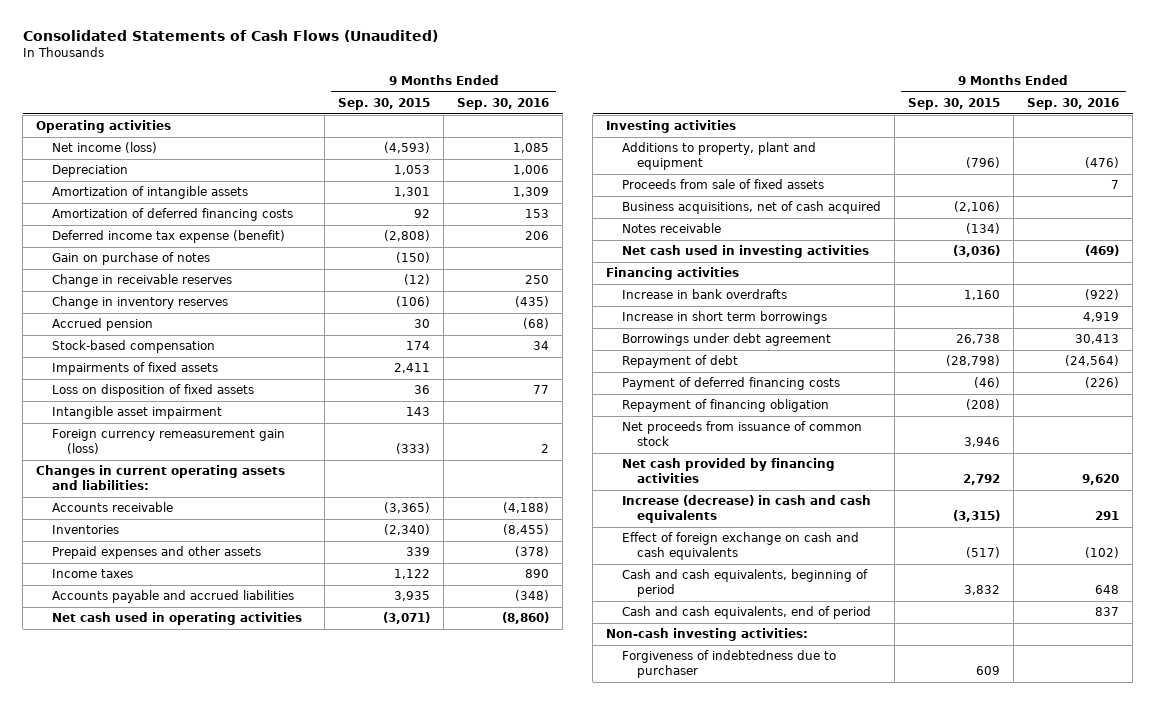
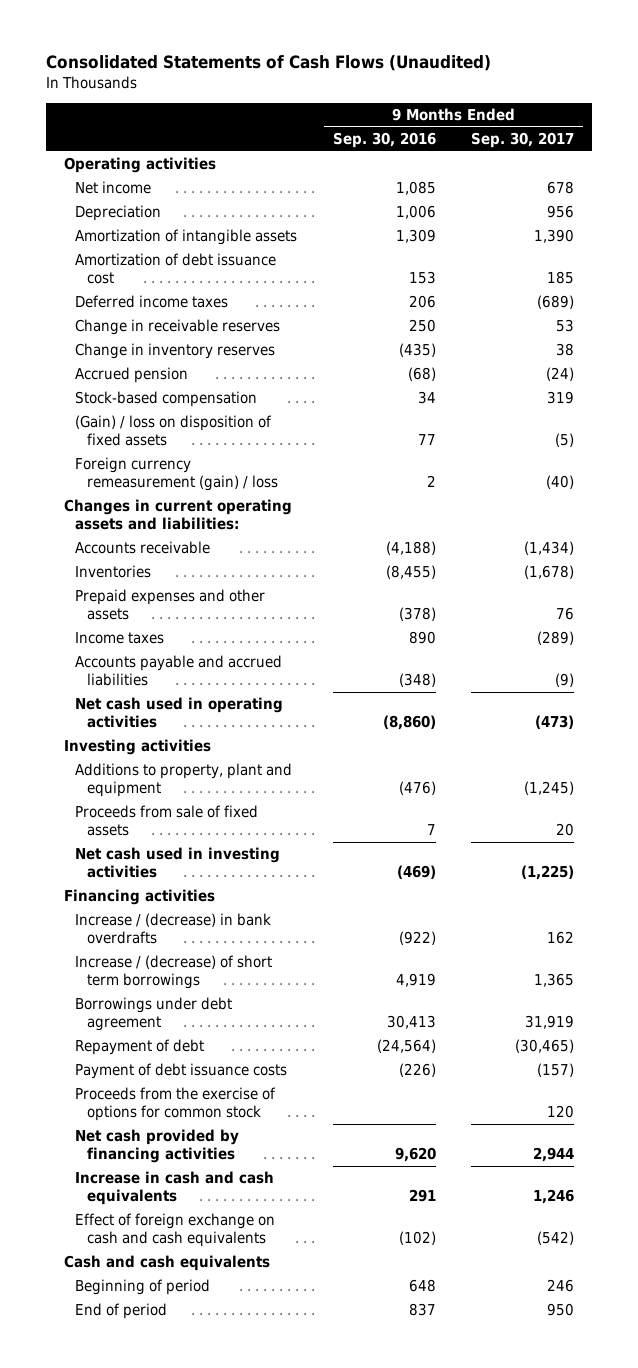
[338,98,431,111] Sep. 30, 2015 -> none
none -> [471,132,575,149] Sep. 30, 2017
[51,142,157,154] Net income (loss) -> [75,181,152,195] Net income
[51,252,210,266] Gain on purchase of notes -> none
[51,208,293,222] Amortization of deferred financing costs -> [75,253,277,284] Amortization of debt issuance cost
[51,230,285,244] Deferred income tax expense (benefit) -> [75,295,229,309] Deferred income taxes
[51,362,218,376] Impairments of fixed assets -> none
[51,406,222,420] Intangible asset impairment -> none
[51,384,254,398] Loss on disposition of fixed assets -> [75,415,273,446] (Gain) / loss on disposition of fixed assets
[51,429,285,455] Foreign currency remeasurement gain (loss) -> [75,457,278,491] Foreign currency remeasurement (gain) / loss
[621,201,881,215] Business acquisitions, net of cash acquired -> none
[621,223,721,234] Notes receivable -> none
[621,289,787,300] Increase in bank overdrafts -> [75,913,272,944] Increase / (decrease) in bank overdrafts
[621,311,827,325] Increase in short term borrowings -> [75,955,273,989] Increase / (decrease) of short term borrowings
[621,399,829,413] Repayment of financing obligation -> none
[621,377,840,391] Payment of deferred financing costs -> [75,1063,288,1080] Payment of debt issuance costs
[621,421,862,447] Net proceeds from issuance of common stock -> [75,1087,277,1121] Proceeds from the exercise of options for common stock
[621,495,871,524] Increase (decrease) in cash and cash equivalents -> [75,1171,275,1205] Increase in cash and cash equivalents
[606,628,809,642] Non-cash investing activities: -> none
[621,650,836,679] Forgiveness of indebtedness due to purchaser -> none
none -> [63,1255,270,1272] Cash and cash equivalents
[621,569,868,598] Cash and cash equivalents, beginning of period -> [75,1279,211,1296] Beginning of period
[621,606,871,620] Cash and cash equivalents, end of period -> [75,1303,168,1320] End of period

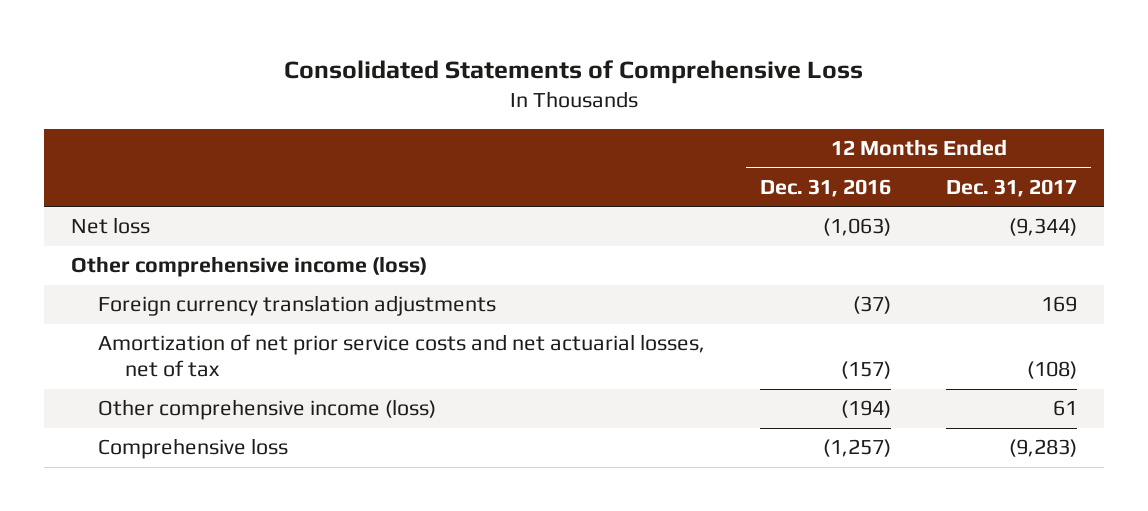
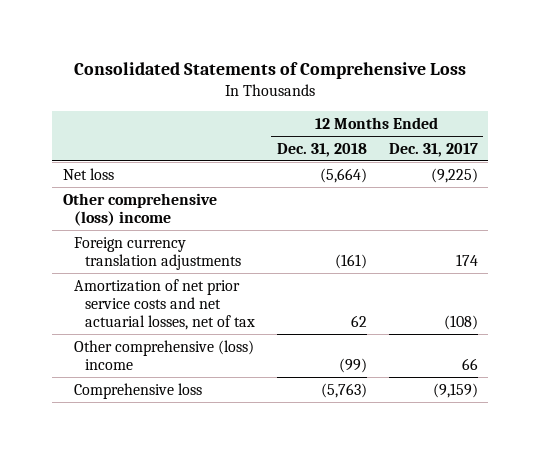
[760,178,892,197] Dec. 31, 2016 -> none
none -> [276,142,367,157] Dec. 31, 2018
[1008,218,1077,237] (9,344) -> [430,167,478,183] (9,225)
[71,256,428,278] Other comprehensive income (loss) -> [62,192,217,226] Other comprehensive (loss) income
[1040,296,1077,313] 169 -> [455,253,478,266] 174
[98,399,437,421] Other comprehensive income (loss) -> [73,339,254,370] Other comprehensive (loss) income
[1052,400,1077,417] 61 -> [461,357,478,370] 66
[1008,439,1077,458] (9,283) -> [432,382,478,398] (9,159)

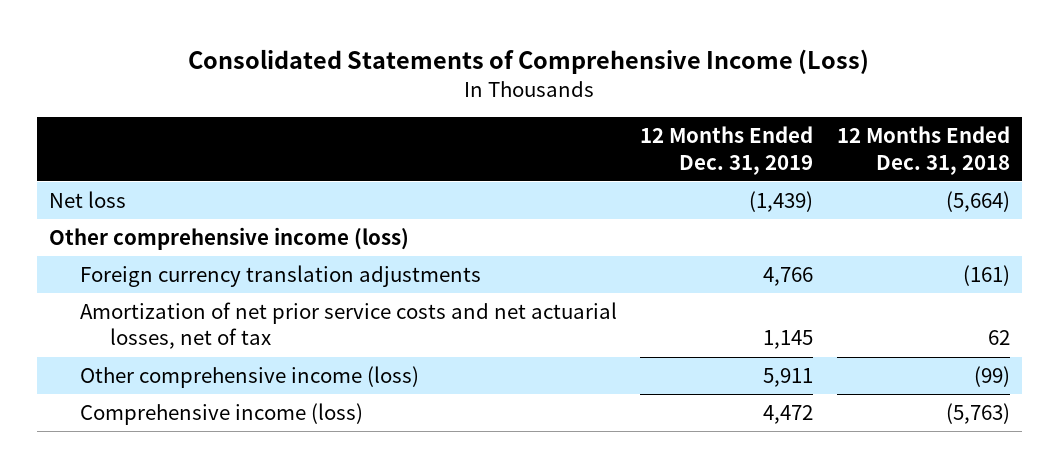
[74,62,467,80] Consolidated Statements of Comprehensive Loss -> [188,48,870,74] Consolidated Statements of Comprehensive Income (Loss)
[388,142,478,157] Dec. 31, 2017 -> none
none -> [640,126,814,175] 12 Months Ended Dec. 31, 2019
[62,192,217,226] Other comprehensive (loss) income -> [48,227,409,251] Other comprehensive income (loss)
[73,339,254,370] Other comprehensive (loss) income -> [79,366,419,389] Other comprehensive income (loss)
[73,382,202,399] Comprehensive loss -> [79,403,363,426] Comprehensive income (loss)

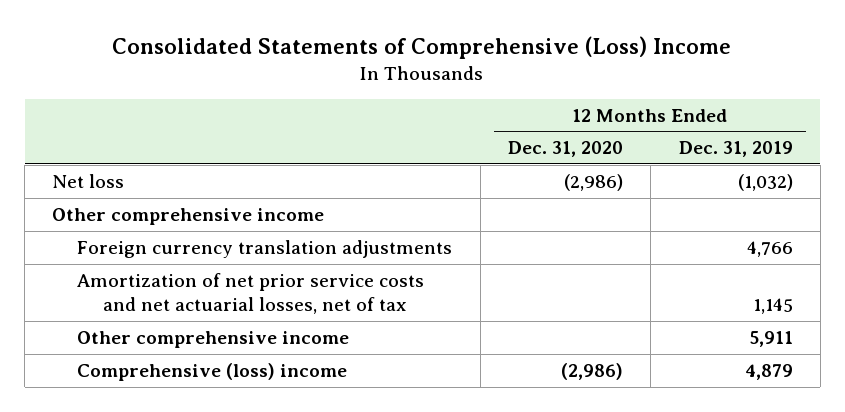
[188,48,870,74] Consolidated Statements of Comprehensive Income (Loss) -> [112,36,732,60] Consolidated Statements of Comprehensive (Loss) Income
[836,126,1010,175] 12 Months Ended Dec. 31, 2018 -> none
none -> [507,141,623,158] Dec. 31, 2020
[749,191,814,213] (1,439) -> [737,173,793,191] (1,032)
[48,227,409,251] Other comprehensive income (loss) -> [52,207,325,225] Other comprehensive income
[79,366,419,389] Other comprehensive income (loss) -> [77,330,350,348] Other comprehensive income
[79,403,363,426] Comprehensive income (loss) -> [77,362,348,381] Comprehensive (loss) income
[763,405,814,425] 4,472 -> [744,363,793,380] 4,879

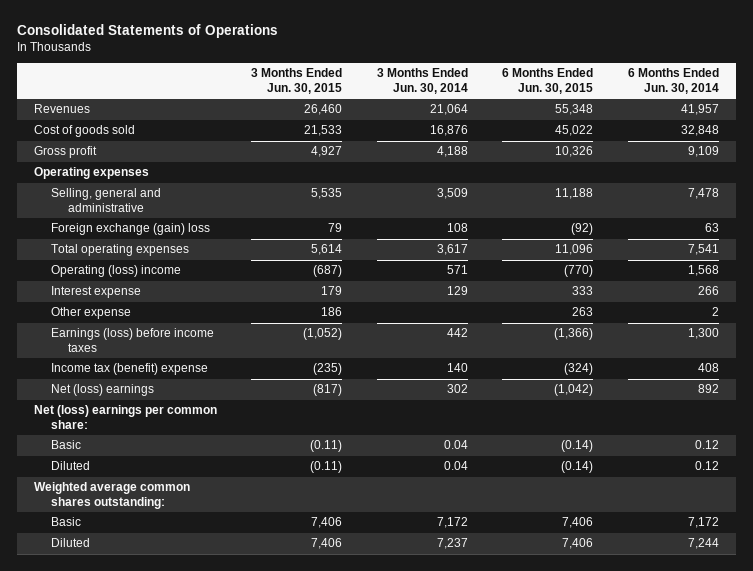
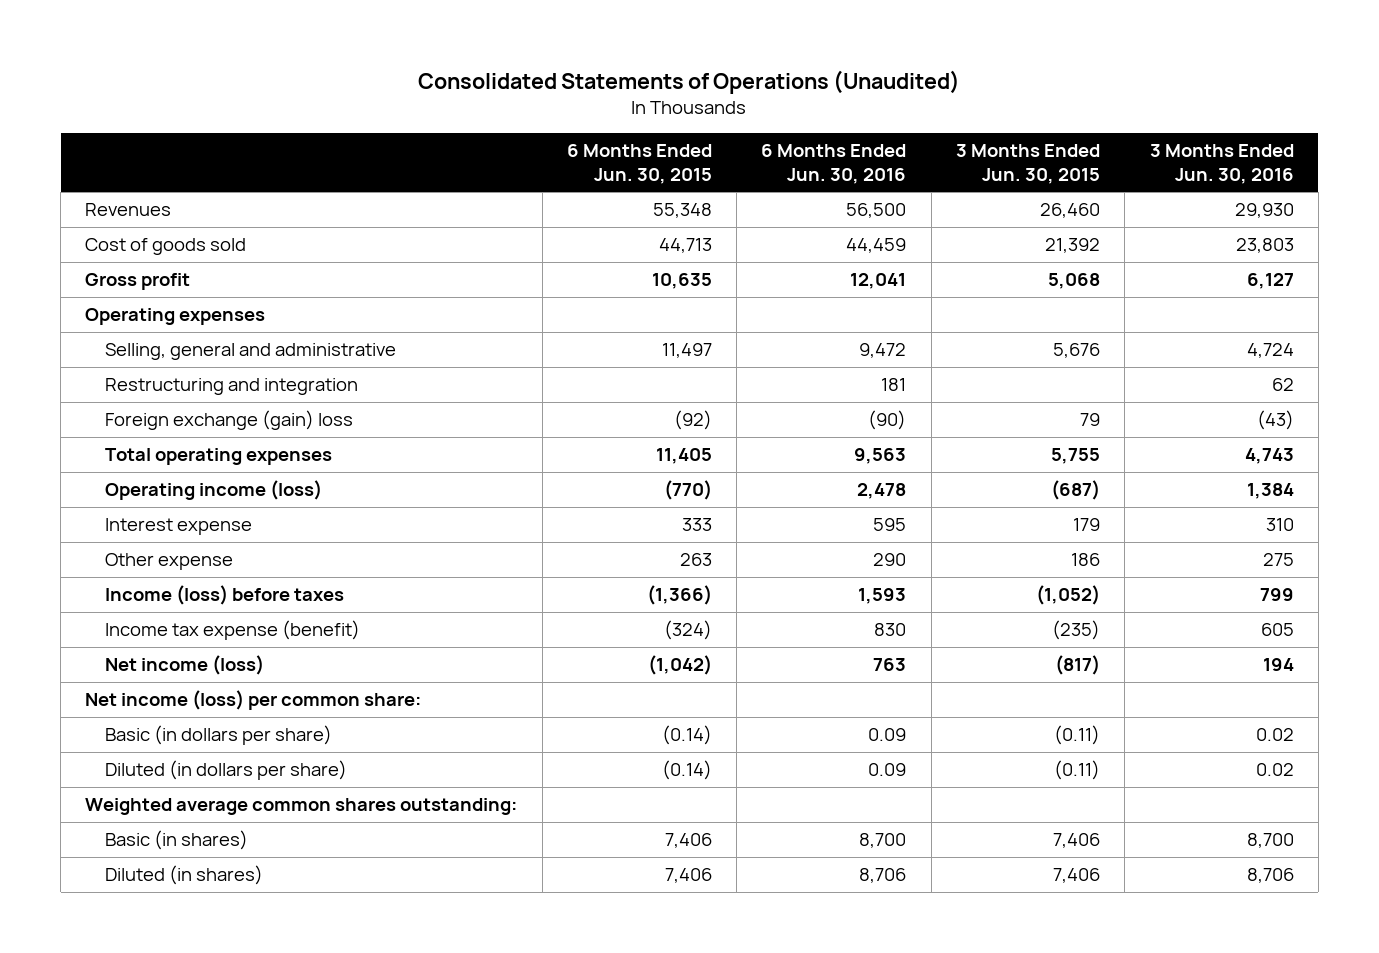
[16,24,278,39] Consolidated Statements of Operations -> [418,70,961,95] Consolidated Statements of Operations (Unaudited)
[376,68,468,94] 3 Months Ended Jun. 30, 2014 -> none
[627,68,719,94] 6 Months Ended Jun. 30, 2014 -> none
none -> [761,144,907,184] 6 Months Ended Jun. 30, 2016
none -> [1149,144,1294,184] 3 Months Ended Jun. 30, 2016
[304,125,343,137] 21,533 -> [1045,238,1101,254] 21,392
[555,125,594,137] 45,022 -> [658,238,712,254] 44,713
[311,146,343,158] 4,927 -> [1048,273,1101,290] 5,068
[555,146,594,158] 10,326 -> [651,273,712,290] 10,635
[311,188,343,200] 5,535 -> [1053,343,1101,359] 5,676
[555,188,594,200] 11,188 -> [661,343,712,359] 11,497
none -> [105,378,359,396] Restructuring and integration
[311,244,343,256] 5,614 -> [1051,448,1101,465] 5,755
[555,244,594,256] 11,096 -> [655,448,712,465] 11,405
[51,265,182,278] Operating (loss) income -> [105,480,323,501] Operating income (loss)
[51,328,215,353] Earnings (loss) before income taxes -> [105,585,345,606] Income (loss) before taxes
[51,363,209,376] Income tax (benefit) expense -> [105,620,361,641] Income tax expense (benefit)
[51,384,155,397] Net (loss) earnings -> [105,655,265,676] Net income (loss)
[34,405,218,430] Net (loss) earnings per common share: -> [85,690,422,711] Net income (loss) per common share:
[51,440,82,450] Basic -> [105,725,333,746] Basic (in dollars per share)
[51,461,91,471] Diluted -> [105,760,348,781] Diluted (in dollars per share)
[51,517,82,527] Basic -> [105,830,249,851] Basic (in shares)
[51,538,91,548] Diluted -> [105,865,264,886] Diluted (in shares)

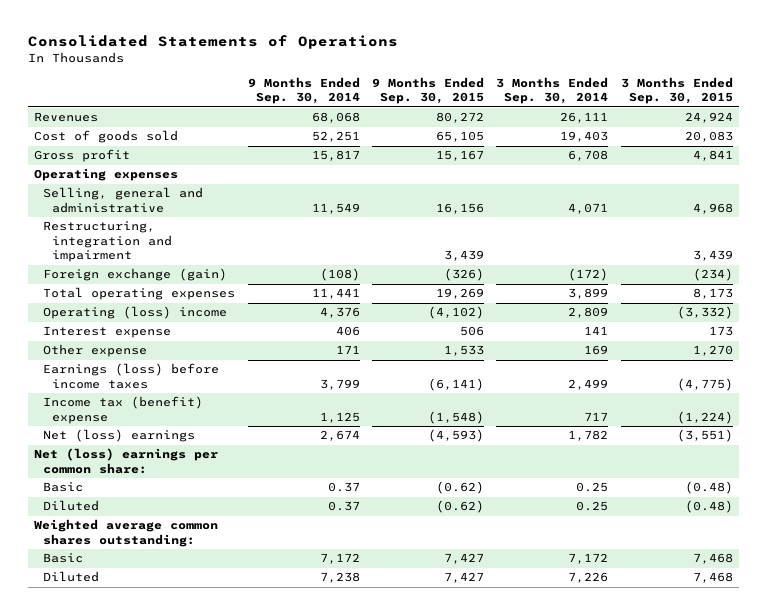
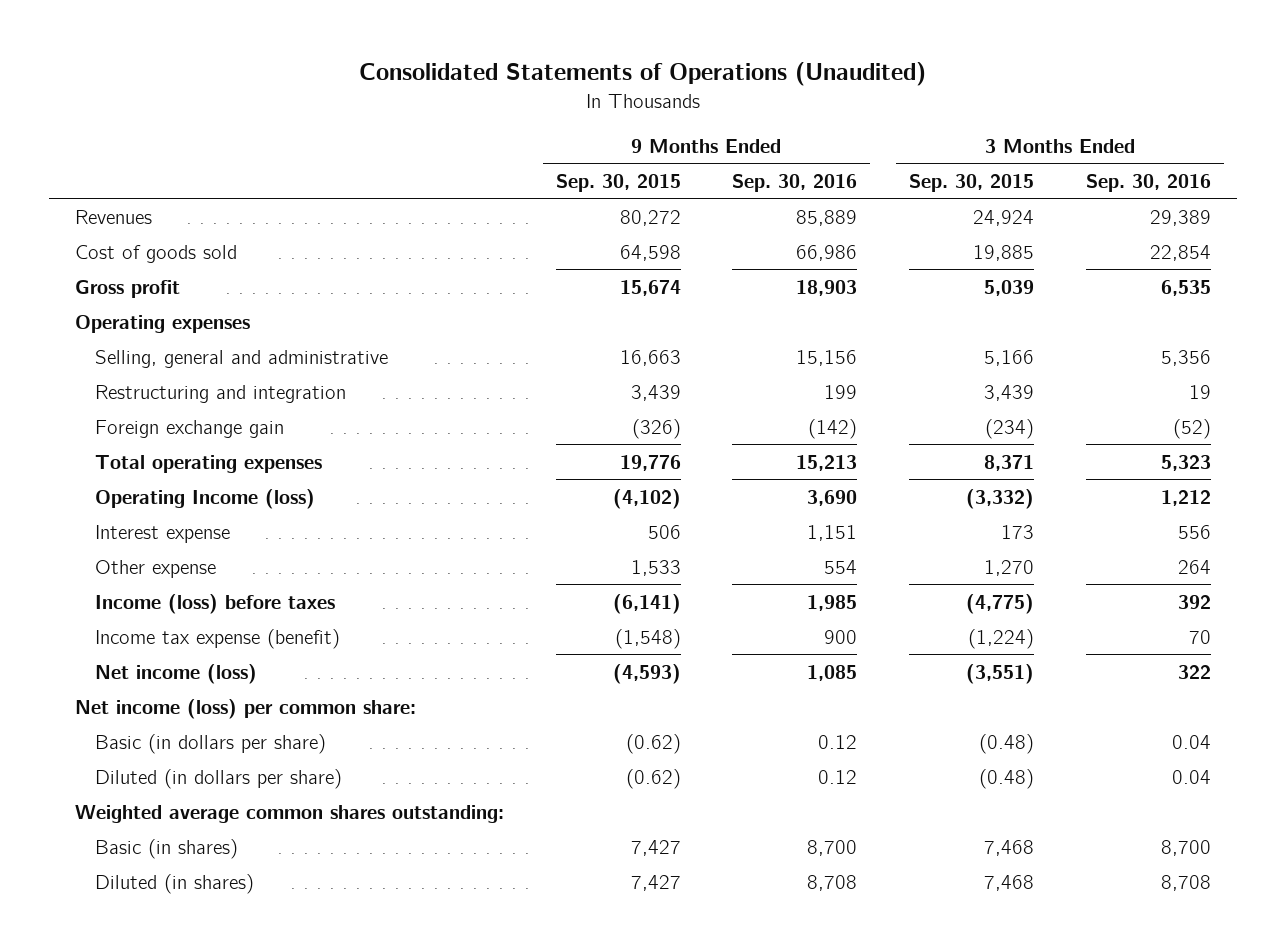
[28,35,399,50] Consolidated Statements of Operations -> [358,62,926,87] Consolidated Statements of Operations (Unaudited)
[247,76,360,105] 9 Months Ended Sep. 30, 2014 -> none
[496,76,609,105] 3 Months Ended Sep. 30, 2014 -> none
none -> [732,173,858,192] Sep. 30, 2016
none -> [1085,173,1211,192] Sep. 30, 2016
[436,131,485,143] 65,105 -> [619,244,681,261] 64,598
[684,131,733,143] 20,083 -> [973,244,1035,261] 19,885
[436,150,485,162] 15,167 -> [619,279,681,296] 15,674
[692,150,733,162] 4,841 -> [984,279,1035,296] 5,039
[436,202,485,214] 16,156 -> [619,349,681,366] 16,663
[692,202,733,214] 4,968 -> [984,349,1035,366] 5,166
[43,221,173,263] Restructuring, integration and impairment -> [95,384,347,403] Restructuring and integration
[43,268,228,282] Foreign exchange (gain) -> [95,419,285,438] Foreign exchange gain
[436,288,485,300] 19,269 -> [619,454,681,471] 19,776
[692,288,733,300] 8,173 -> [984,454,1035,471] 8,371
[43,306,228,320] Operating (loss) income -> [95,488,316,509] Operating Income (loss)
[43,363,220,389] Earnings (loss) before income taxes -> [95,593,336,614] Income (loss) before taxes
[43,396,204,424] Income tax (benefit) expense -> [95,628,341,649] Income tax expense (benefit)
[43,429,196,443] Net (loss) earnings -> [95,663,258,684] Net income (loss)
[34,448,219,474] Net (loss) earnings per common share: -> [74,698,416,719] Net income (loss) per common share:
[43,482,84,493] Basic -> [95,733,327,754] Basic (in dollars per share)
[43,500,100,512] Diluted -> [95,768,343,789] Diluted (in dollars per share)
[43,553,84,564] Basic -> [95,838,239,859] Basic (in shares)
[43,571,100,583] Diluted -> [95,873,255,894] Diluted (in shares)

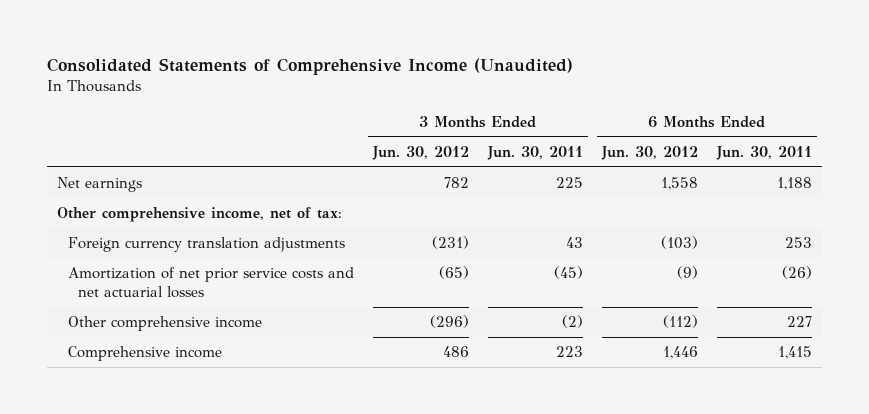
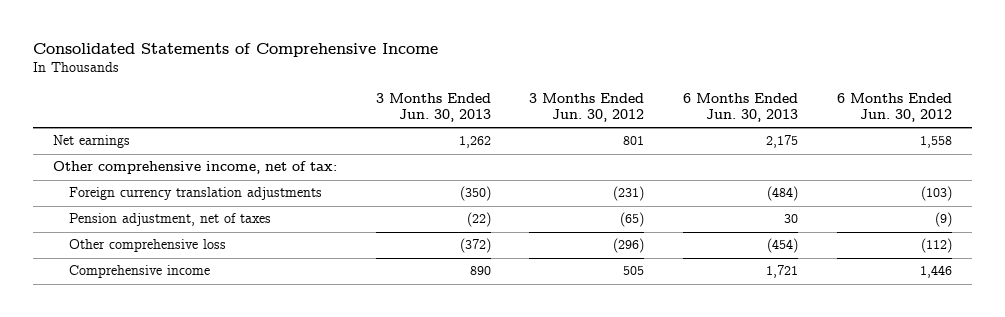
[47,57,574,75] Consolidated Statements of Comprehensive Income (Unaudited) -> [33,43,439,58] Consolidated Statements of Comprehensive Income
[486,145,583,160] Jun. 30, 2011 -> none
[716,145,813,160] Jun. 30, 2011 -> none
none -> [375,93,491,122] 3 Months Ended Jun. 30, 2013
none -> [683,93,799,122] 6 Months Ended Jun. 30, 2013
[443,177,469,189] 782 -> [623,136,645,146] 801
[67,267,354,298] Amortization of net prior service costs and net actuarial losses -> [68,213,271,227] Pension adjustment, net of taxes
[67,316,262,332] Other comprehensive income -> [68,239,226,253] Other comprehensive loss
[442,346,469,358] 486 -> [623,266,645,276] 505

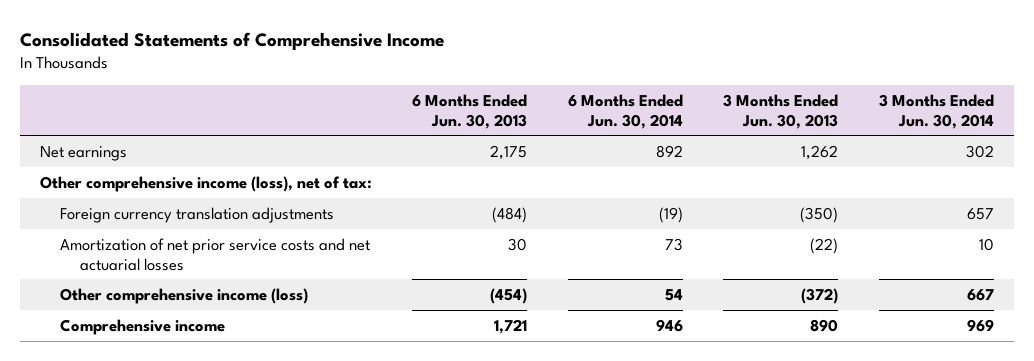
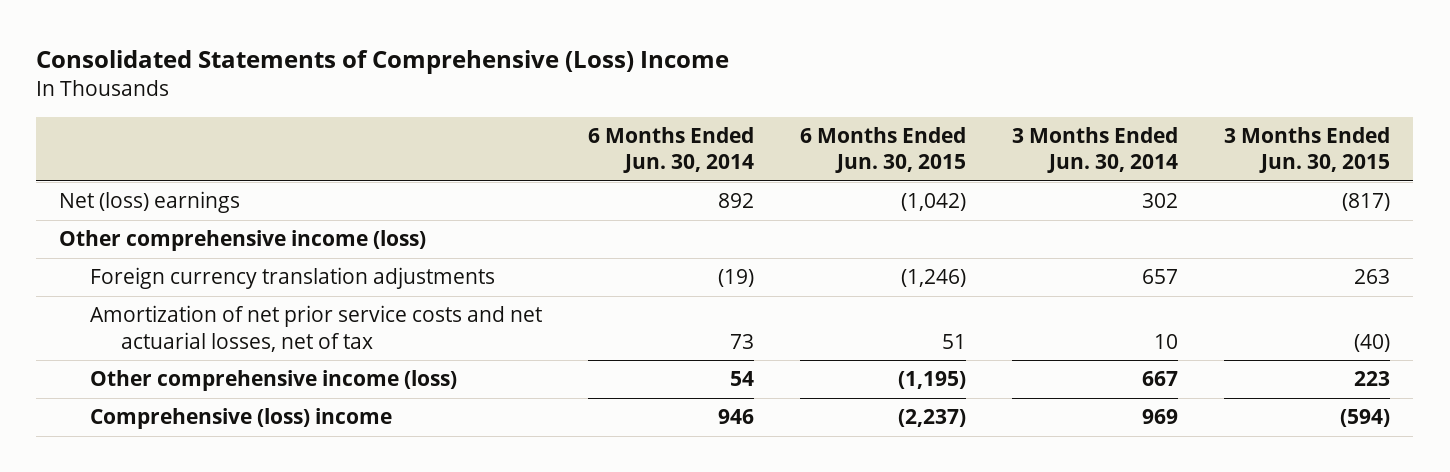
[19,31,444,50] Consolidated Statements of Comprehensive Income -> [36,50,730,75] Consolidated Statements of Comprehensive (Loss) Income
[412,93,528,129] 6 Months Ended Jun. 30, 2013 -> none
[723,93,839,129] 3 Months Ended Jun. 30, 2013 -> none
none -> [800,126,967,174] 6 Months Ended Jun. 30, 2015
none -> [1224,126,1391,174] 3 Months Ended Jun. 30, 2015
[40,145,128,161] Net earnings -> [59,191,241,214] Net (loss) earnings
[40,175,373,192] Other comprehensive income (loss), net of tax: -> [59,230,427,252] Other comprehensive income (loss)
[59,237,370,271] Amortization of net prior service costs and net actuarial losses -> [90,305,543,352] Amortization of net prior service costs and net actuarial losses, net of tax
[59,318,225,335] Comprehensive income -> [90,408,393,430] Comprehensive (loss) income

